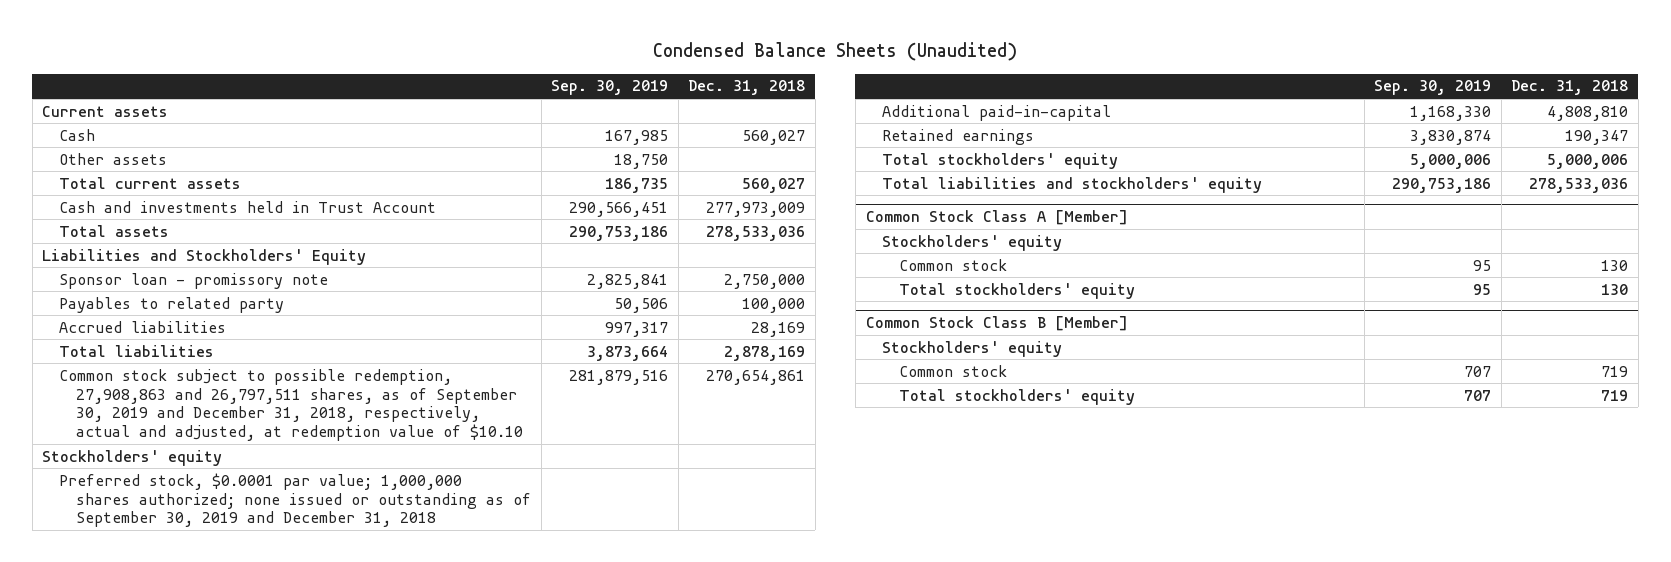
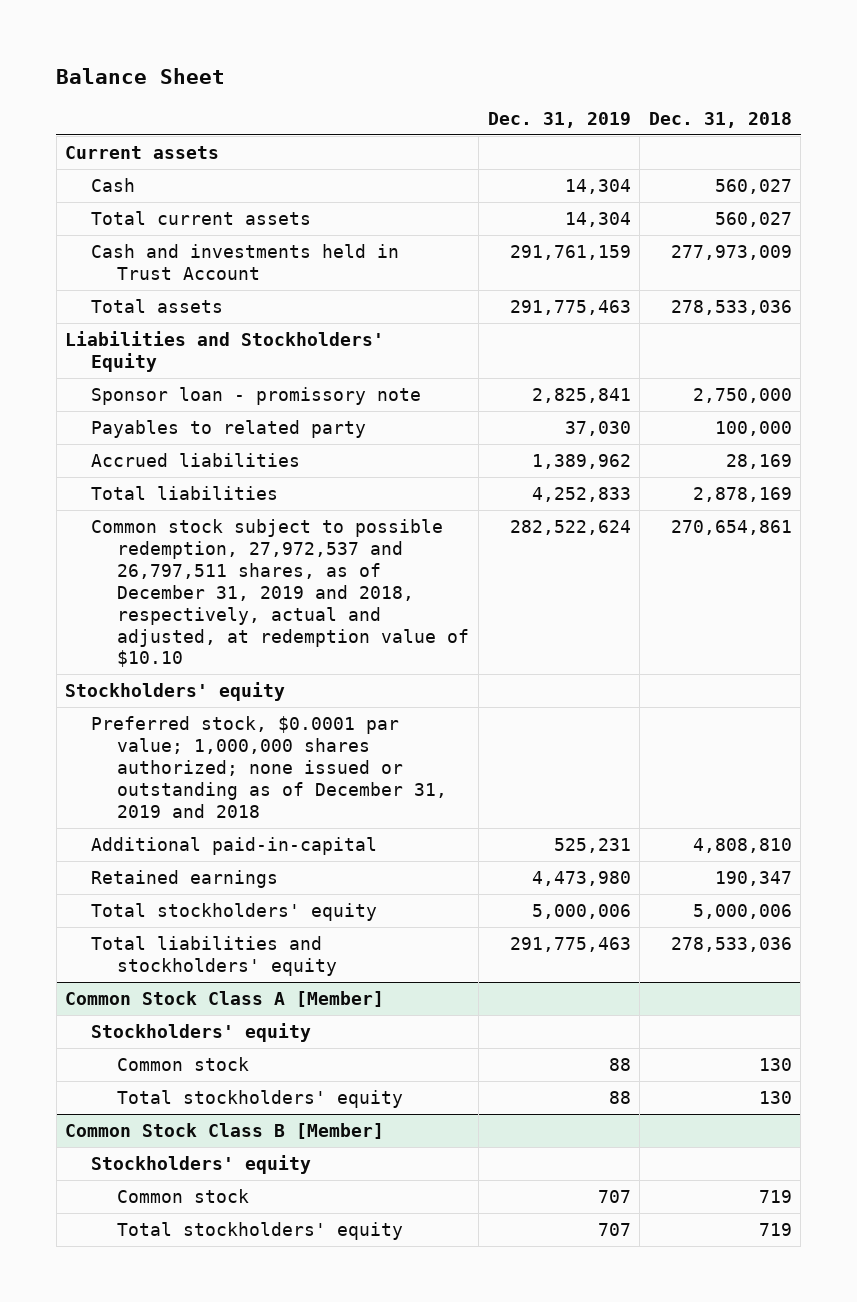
[653,42,1018,62] Condensed Balance Sheets (Unaudited) -> [56,67,226,84] Balance Sheet
[551,80,669,96] Sep. 30, 2019 -> none
none -> [487,111,631,128] Dec. 31, 2019
[59,152,168,165] Other assets -> none
[59,368,524,441] Common stock subject to possible redemption, 27,908,863 and 26,797,511 shares, as of September 30, 2019 and December 31, 2018, respectively, actual and adjusted, at redemption value of $10.10 -> [91,519,470,668] Common stock subject to possible redemption, 27,972,537 and 26,797,511 shares, as of December 31, 2019 and 2018, respectively, actual and adjusted, at redemption value of $10.10
[59,472,532,528] Preferred stock, $0.0001 par value; 1,000,000 shares authorized; none issued or outstanding as of September 30, 2019 and December 31, 2018 -> [91,716,448,818] Preferred stock, $0.0001 par value; 1,000,000 shares authorized; none issued or outstanding as of December 31, 2019 and 2018

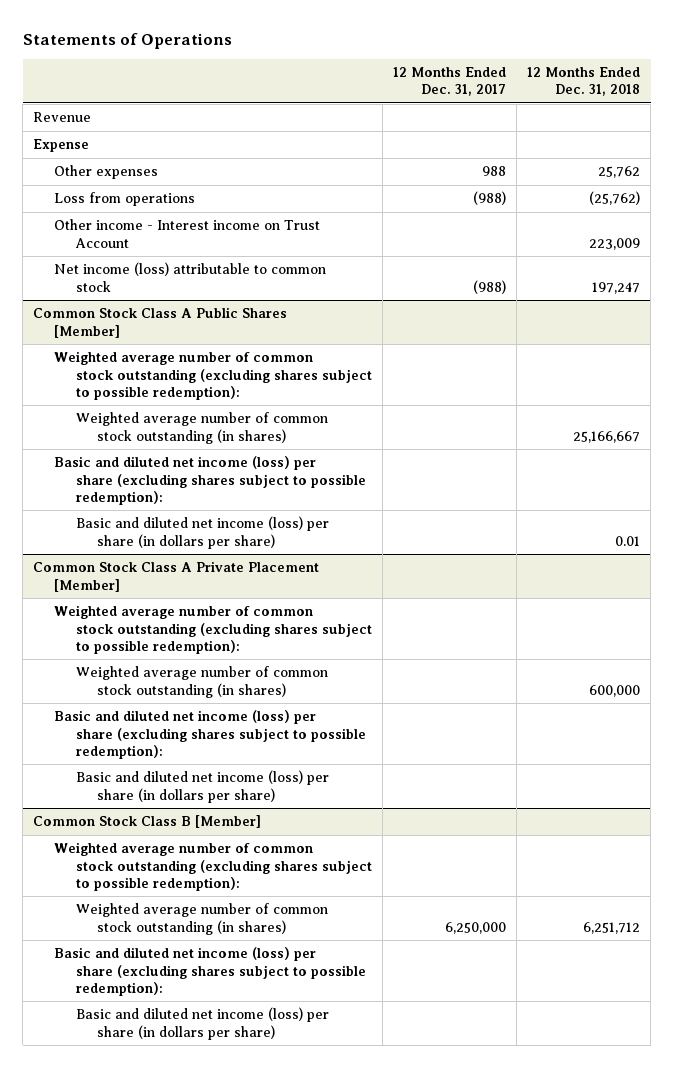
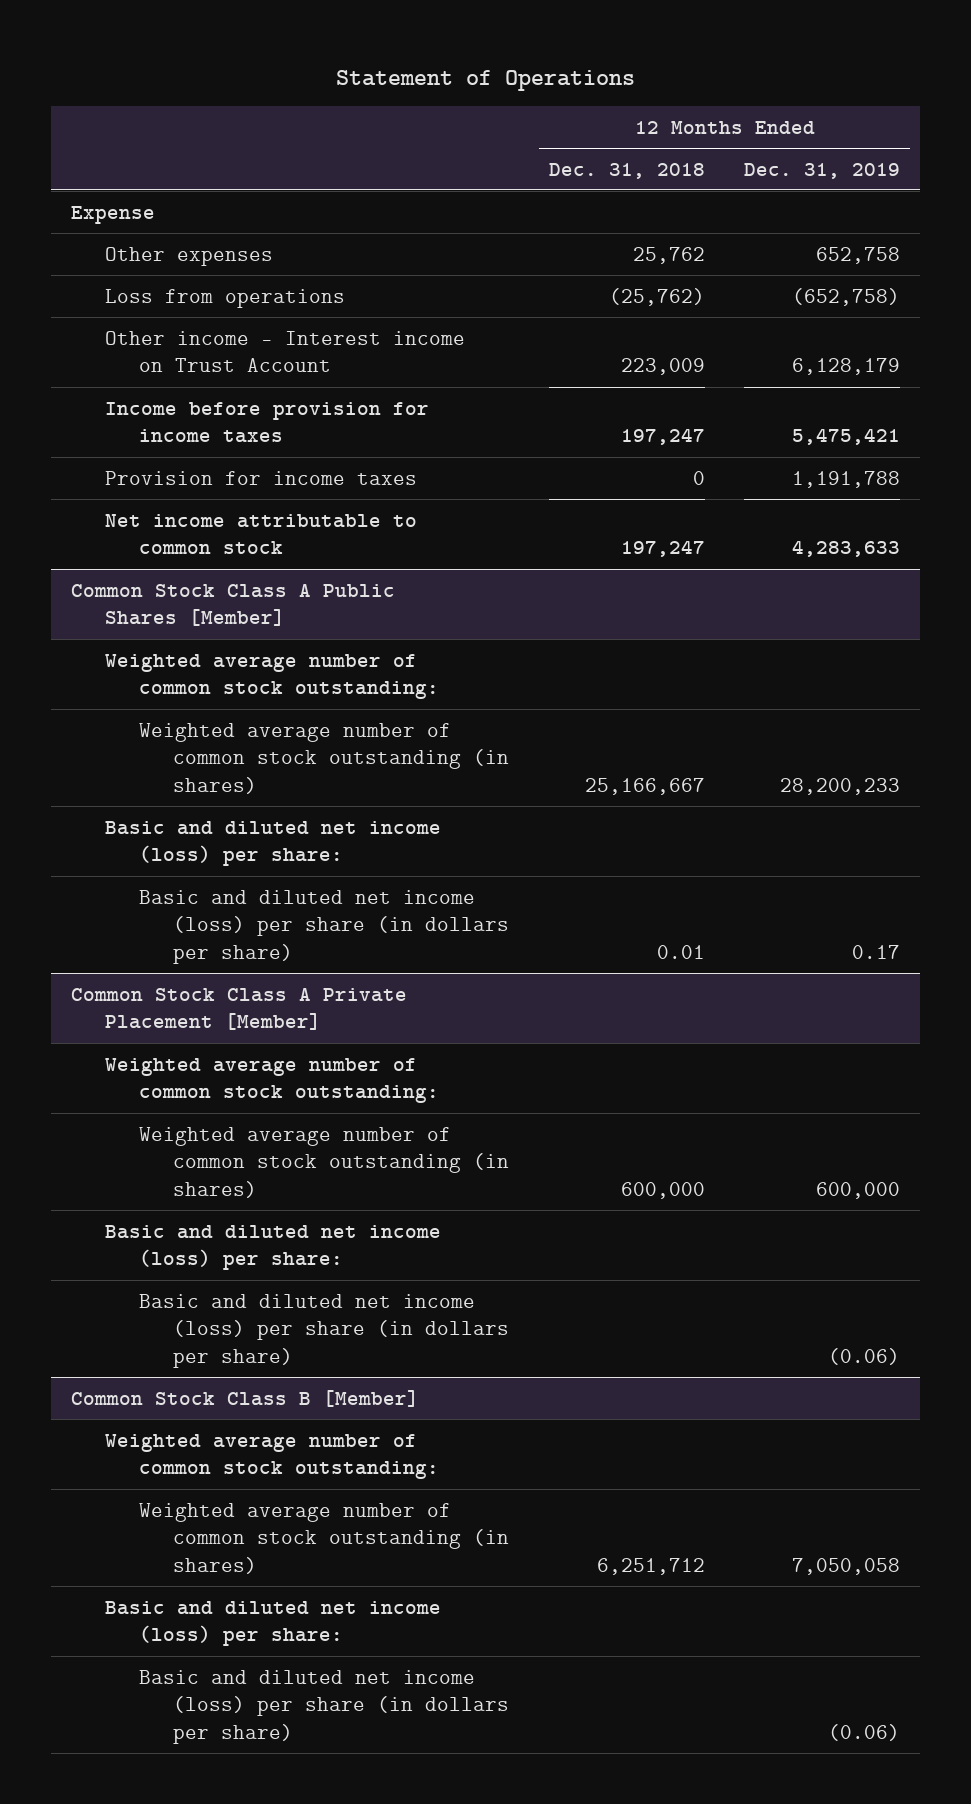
[22,32,232,49] Statements of Operations -> [335,69,635,91] Statement of Operations
[392,67,506,97] 12 Months Ended Dec. 31, 2017 -> none
none -> [744,162,901,179] Dec. 31, 2019
[33,112,92,123] Revenue -> none
none -> [104,401,429,444] Income before provision for income taxes
none -> [104,470,417,485] Provision for income taxes
[54,262,327,292] Net income (loss) attributable to common stock -> [104,513,417,555] Net income attributable to common stock
[54,351,372,400] Weighted average number of common stock outstanding (excluding shares subject to possible redemption): -> [104,653,440,700] Weighted average number of common stock outstanding:
[54,456,366,505] Basic and diluted net income (loss) per share (excluding shares subject to possible redemption): -> [104,820,441,867] Basic and diluted net income (loss) per share:
[54,605,372,654] Weighted average number of common stock outstanding (excluding shares subject to possible redemption): -> [104,1057,440,1104] Weighted average number of common stock outstanding:
[54,710,366,759] Basic and diluted net income (loss) per share (excluding shares subject to possible redemption): -> [104,1224,441,1271] Basic and diluted net income (loss) per share:
[54,842,372,891] Weighted average number of common stock outstanding (excluding shares subject to possible redemption): -> [104,1433,440,1480] Weighted average number of common stock outstanding:
[54,947,366,996] Basic and diluted net income (loss) per share (excluding shares subject to possible redemption): -> [104,1600,441,1647] Basic and diluted net income (loss) per share:

